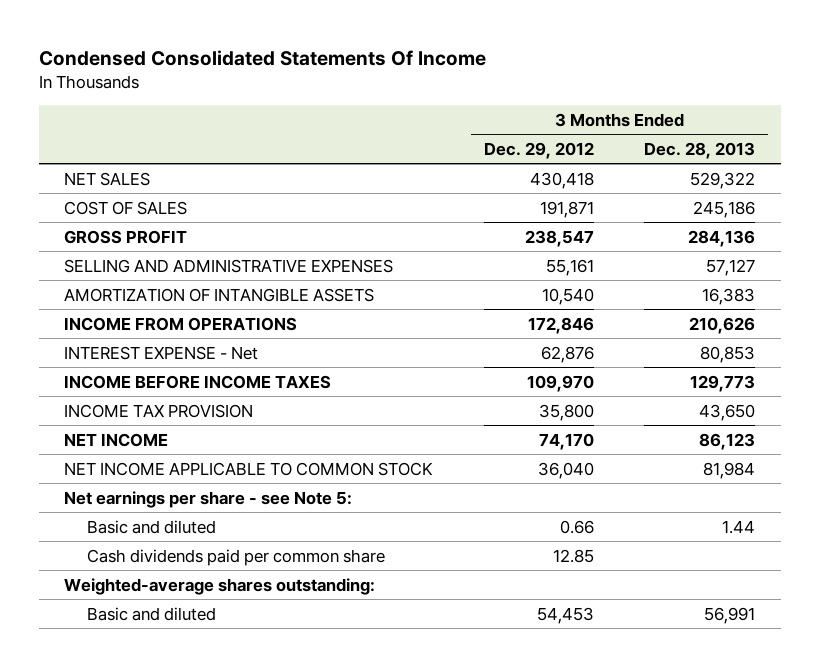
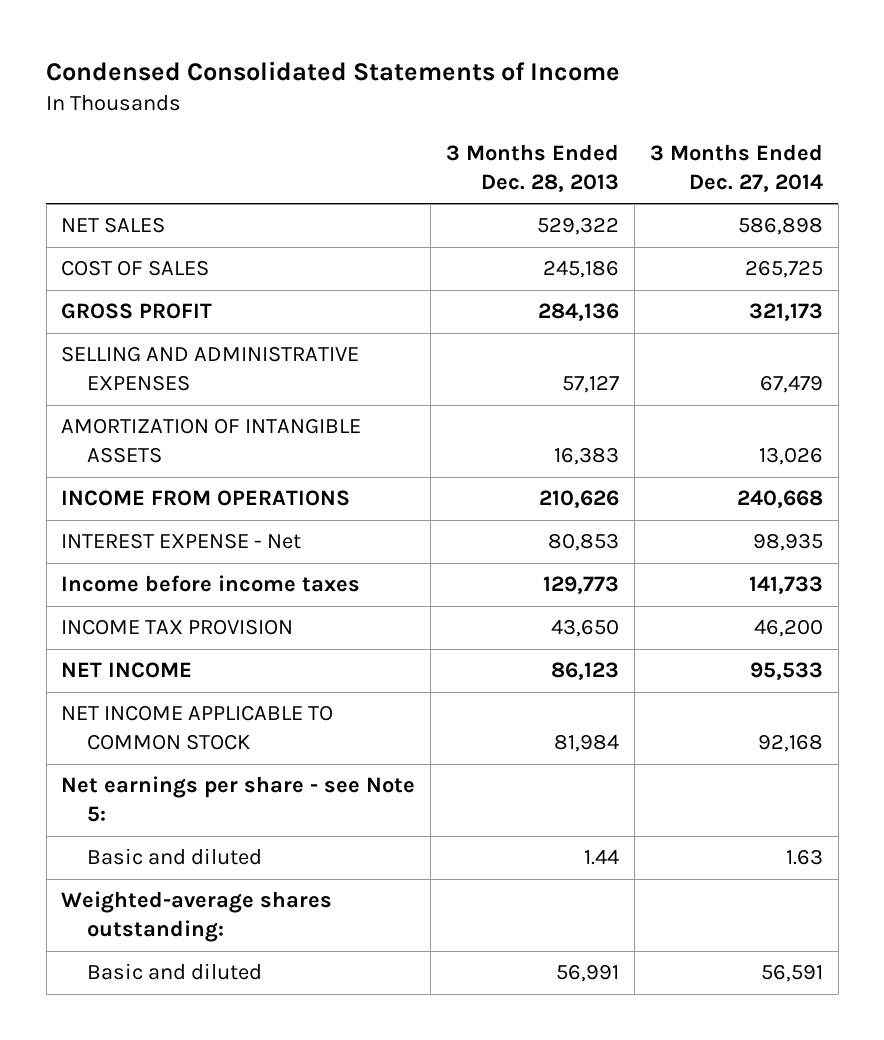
[38,50,486,67] Condensed Consolidated Statements Of Income -> [46,61,621,82] Condensed Consolidated Statements of Income
[483,141,594,159] Dec. 29, 2012 -> none
none -> [649,144,823,192] 3 Months Ended Dec. 27, 2014
[64,374,332,389] INCOME BEFORE INCOME TAXES -> [61,575,361,593] Income before income taxes
[86,548,385,566] Cash dividends paid per common share -> none

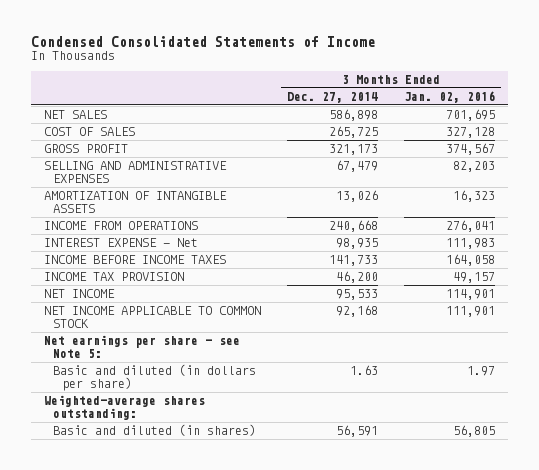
[446,144,620,192] 3 Months Ended Dec. 28, 2013 -> none
none -> [403,90,495,103] Jan. 02, 2016
[61,575,361,593] Income before income taxes -> [44,255,227,265] INCOME BEFORE INCOME TAXES
[86,848,262,866] Basic and diluted -> [53,364,257,392] Basic and diluted (in dollars per share)
[86,963,262,981] Basic and diluted -> [53,424,257,437] Basic and diluted (in shares)

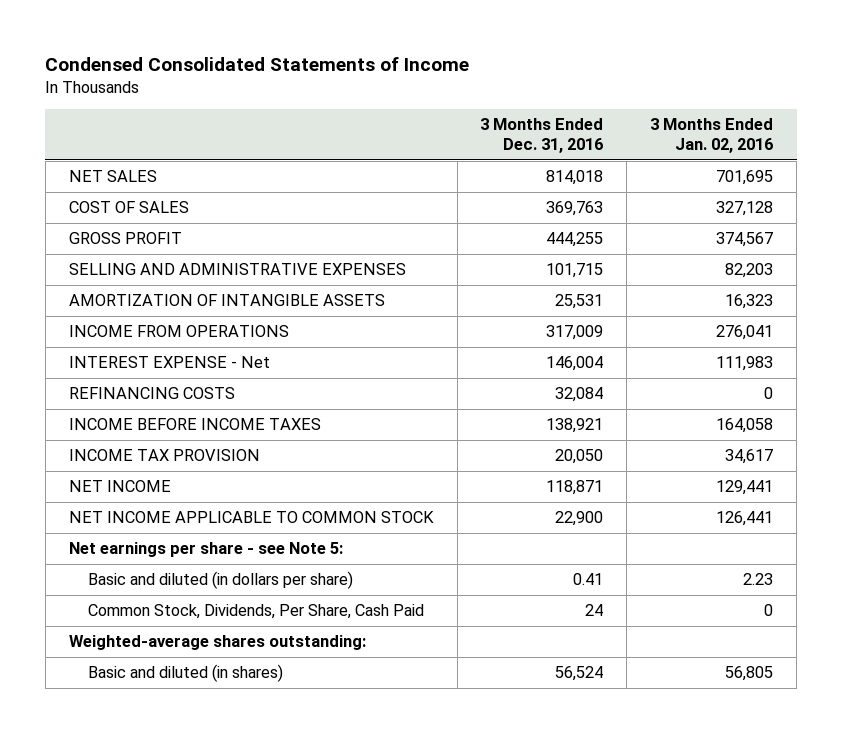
[287,91,379,103] Dec. 27, 2014 -> none
none -> [480,118,604,154] 3 Months Ended Dec. 31, 2016
none -> [68,387,235,400] REFINANCING COSTS
[452,272,495,284] 49,157 -> [725,449,774,465] 34,617
[445,289,495,301] 114,901 -> [716,480,774,496] 129,441
[445,306,495,318] 111,901 -> [716,511,774,527] 126,441
[466,366,495,377] 1.97 -> [743,573,774,586] 2.23
none -> [87,604,424,620] Common Stock, Dividends, Per Share, Cash Paid

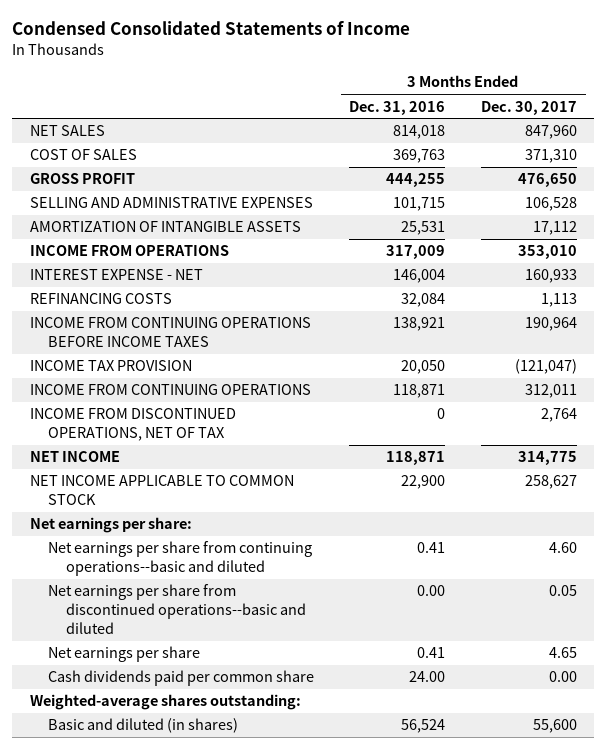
[650,118,774,154] 3 Months Ended Jan. 02, 2016 -> none
none -> [480,100,577,115] Dec. 30, 2017
[68,356,270,369] INTEREST EXPENSE - Net -> [29,269,203,281] INTEREST EXPENSE - NET
[68,418,321,431] INCOME BEFORE INCOME TAXES -> [29,317,311,348] INCOME FROM CONTINUING OPERATIONS BEFORE INCOME TAXES
none -> [29,384,311,396] INCOME FROM CONTINUING OPERATIONS
none -> [29,408,236,442] INCOME FROM DISCONTINUED OPERATIONS, NET OF TAX
[68,542,343,558] Net earnings per share - see Note 5: -> [29,517,192,534] Net earnings per share:
none -> [47,541,312,577] Net earnings per share from continuing operations--basic and diluted
none -> [47,584,307,635] Net earnings per share from discontinued operations--basic and diluted
[87,571,353,590] Basic and diluted (in dollars per share) -> [47,646,200,663] Net earnings per share
[87,604,424,620] Common Stock, Dividends, Per Share, Cash Paid -> [47,670,314,687] Cash dividends paid per common share
[585,604,604,617] 24 -> [409,671,446,683] 24.00

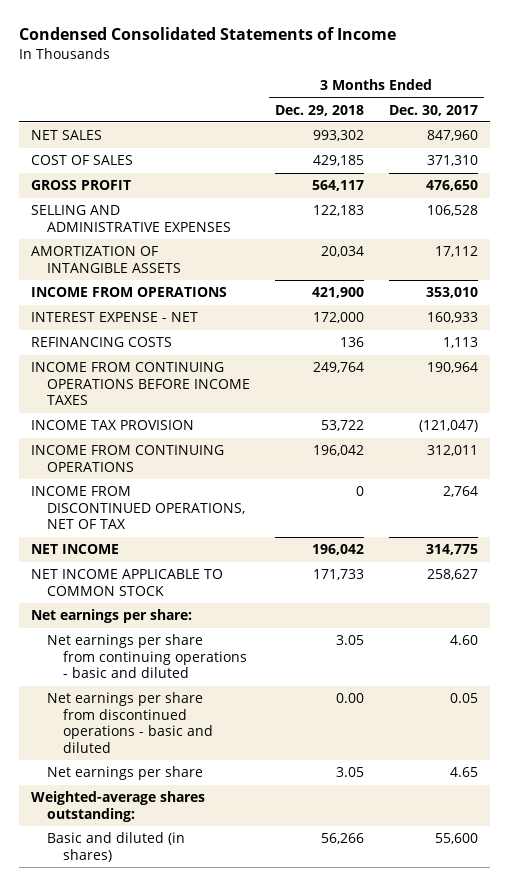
[349,100,446,115] Dec. 31, 2016 -> none
none -> [274,104,364,116] Dec. 29, 2018
[47,541,312,577] Net earnings per share from continuing operations--basic and diluted -> [47,634,248,679] Net earnings per share from continuing operations - basic and diluted
[47,584,307,635] Net earnings per share from discontinued operations--basic and diluted -> [47,692,214,753] Net earnings per share from discontinued operations - basic and diluted
[47,670,314,687] Cash dividends paid per common share -> none

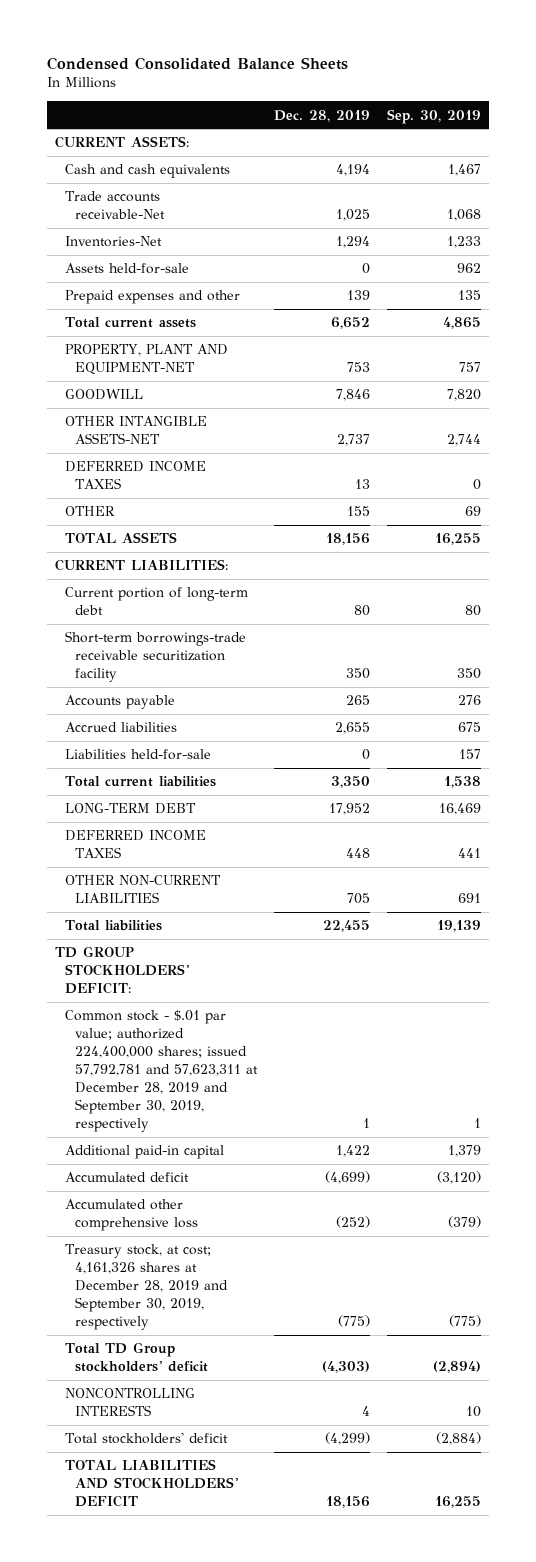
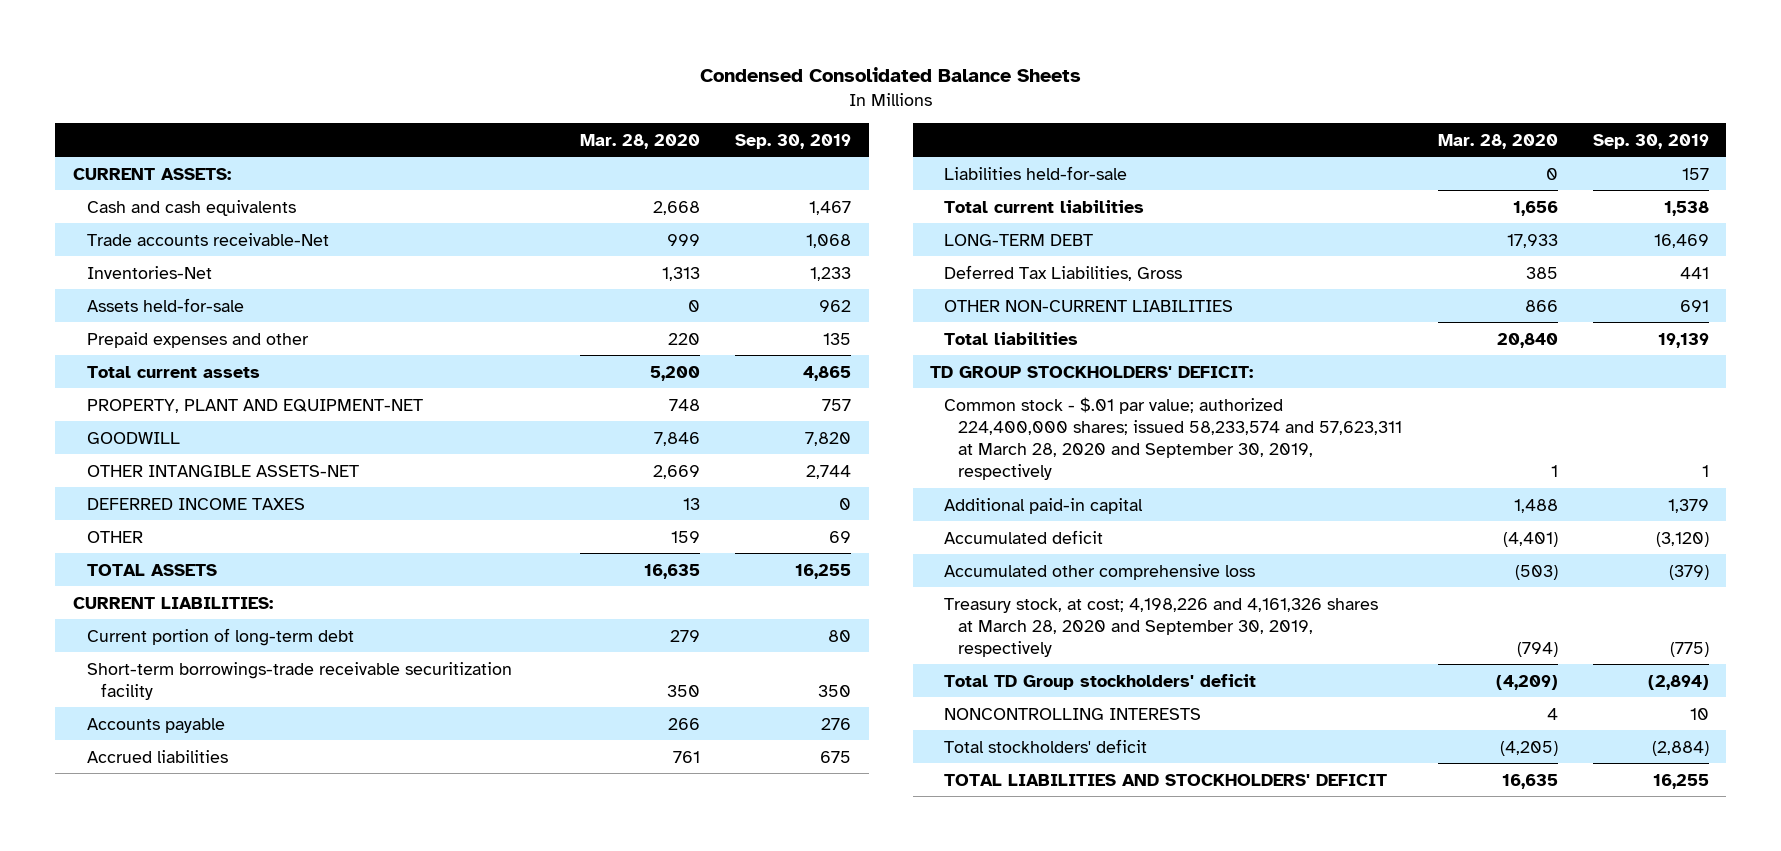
[273,109,370,122] Dec. 28, 2019 -> none
none -> [580,133,701,149] Mar. 28, 2020
[65,830,207,859] DEFERRED INCOME TAXES -> [944,264,1183,281] Deferred Tax Liabilities, Gross
[65,1010,259,1133] Common stock - $.01 par value; authorized 224,400,000 shares; issued 57,792,781 and 57,623,311 at December 28, 2019 and September 30, 2019, respectively -> [944,396,1403,481] Common stock - $.01 par value; authorized 224,400,000 shares; issued 58,233,574 and 57,623,311 at March 28, 2020 and September 30, 2019, respectively
[65,1244,229,1331] Treasury stock, at cost; 4,161,326 shares at December 28, 2019 and September 30, 2019, respectively -> [944,597,1379,657] Treasury stock, at cost; 4,198,226 and 4,161,326 shares at March 28, 2020 and September 30, 2019, respectively

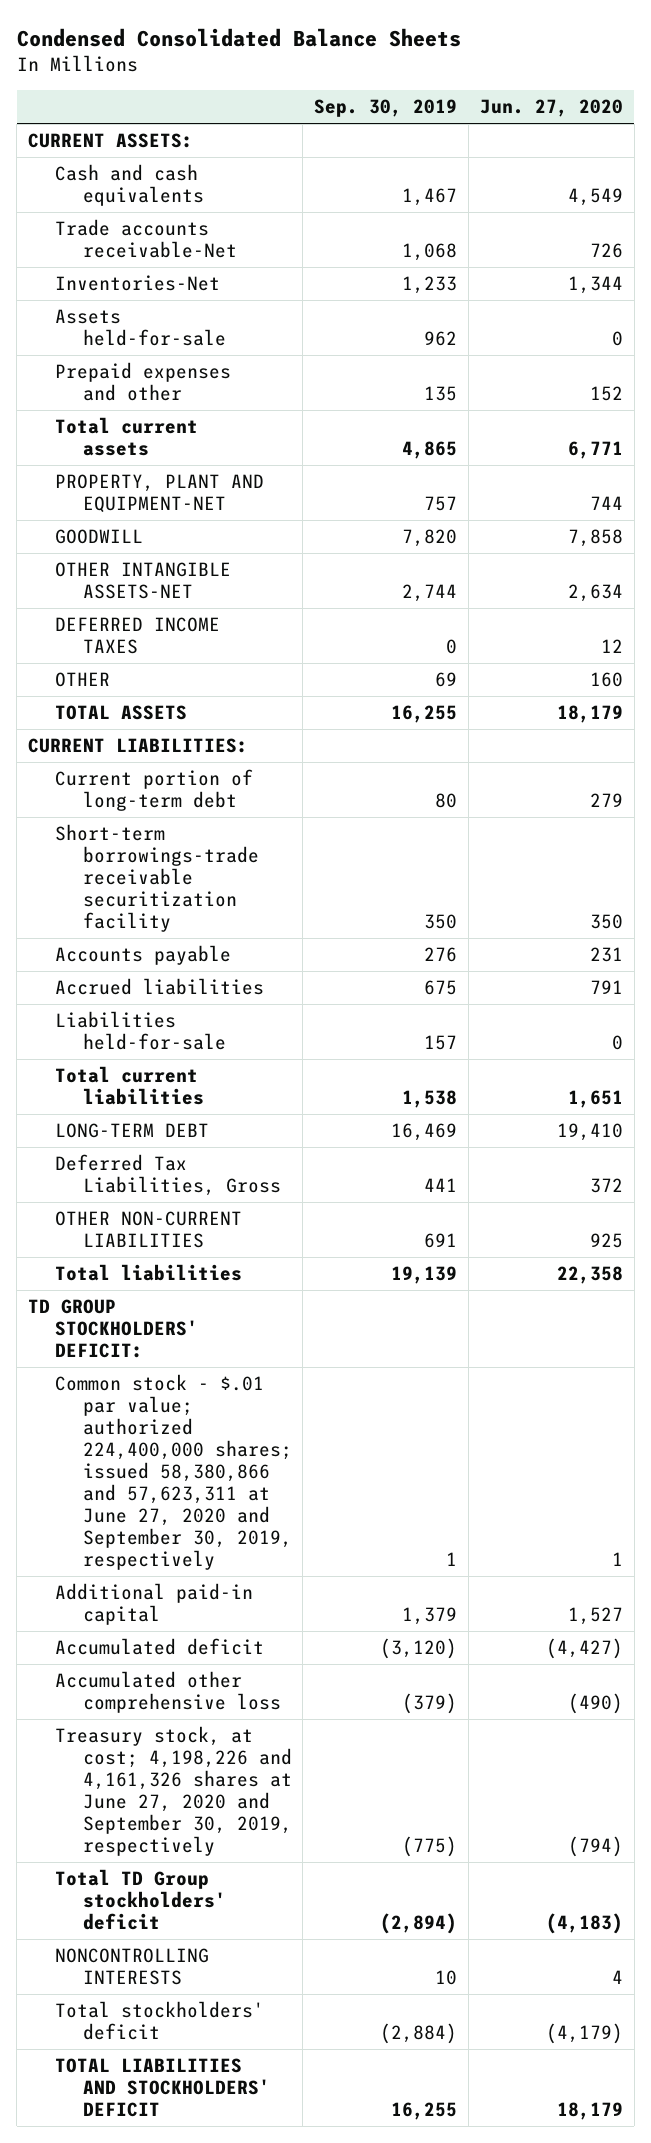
[580,133,701,149] Mar. 28, 2020 -> none
none -> [479,99,623,118] Jun. 27, 2020
[944,396,1403,481] Common stock - $.01 par value; authorized 224,400,000 shares; issued 58,233,574 and 57,623,311 at March 28, 2020 and September 30, 2019, respectively -> [55,1374,292,1570] Common stock - $.01 par value; authorized 224,400,000 shares; issued 58,380,866 and 57,623,311 at June 27, 2020 and September 30, 2019, respectively
[944,597,1379,657] Treasury stock, at cost; 4,198,226 and 4,161,326 shares at March 28, 2020 and September 30, 2019, respectively -> [55,1726,292,1856] Treasury stock, at cost; 4,198,226 and 4,161,326 shares at June 27, 2020 and September 30, 2019, respectively

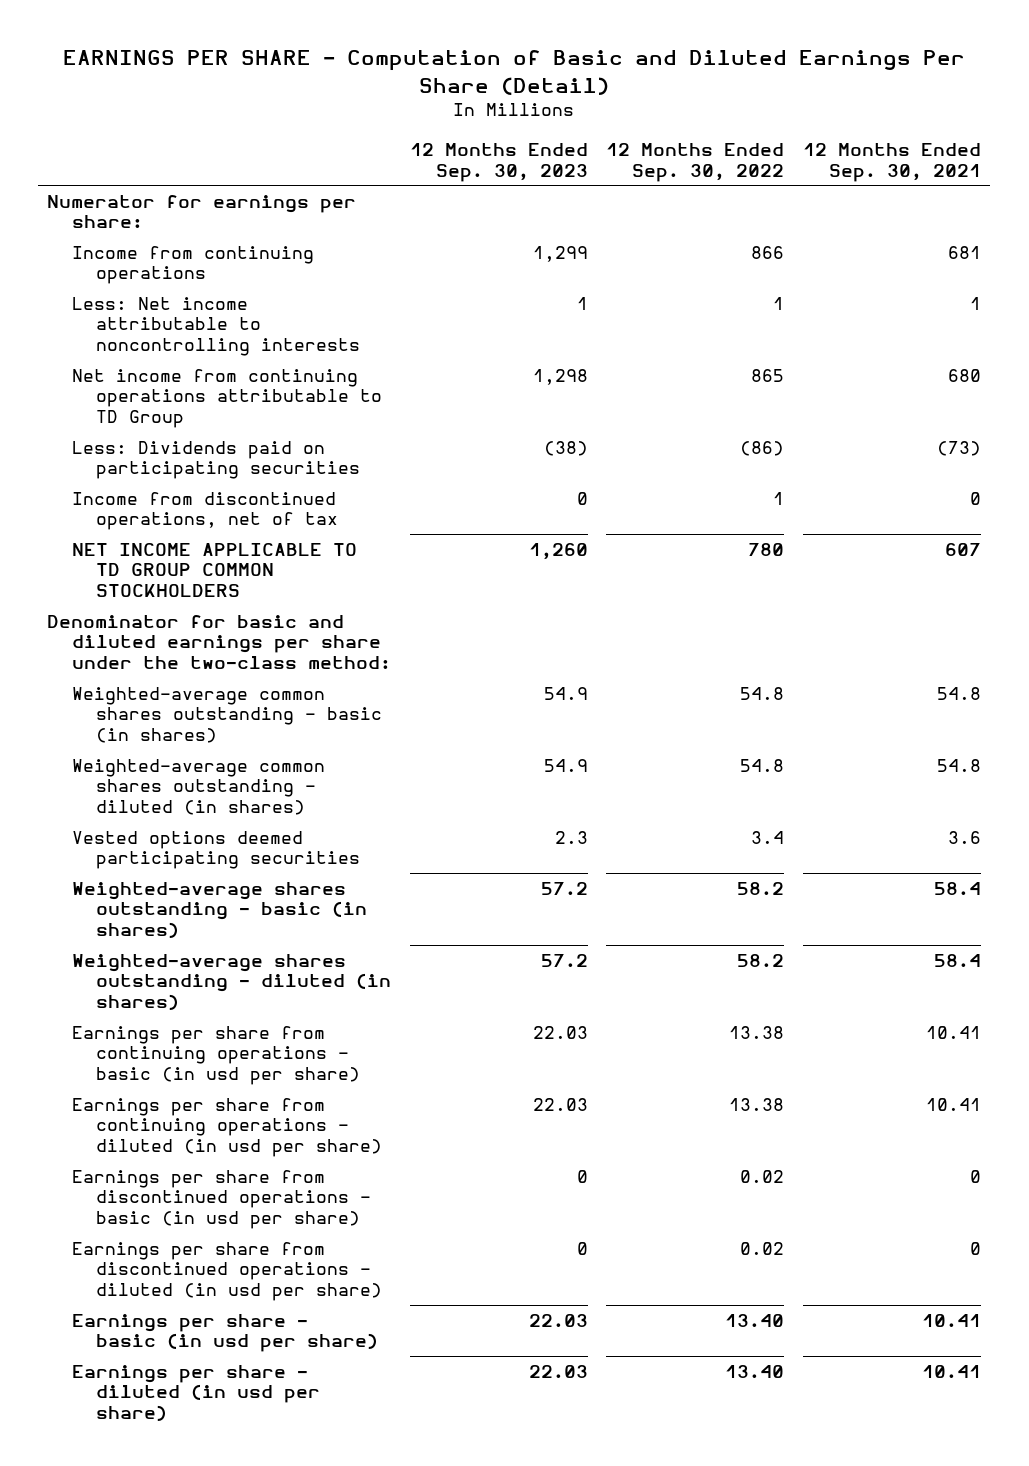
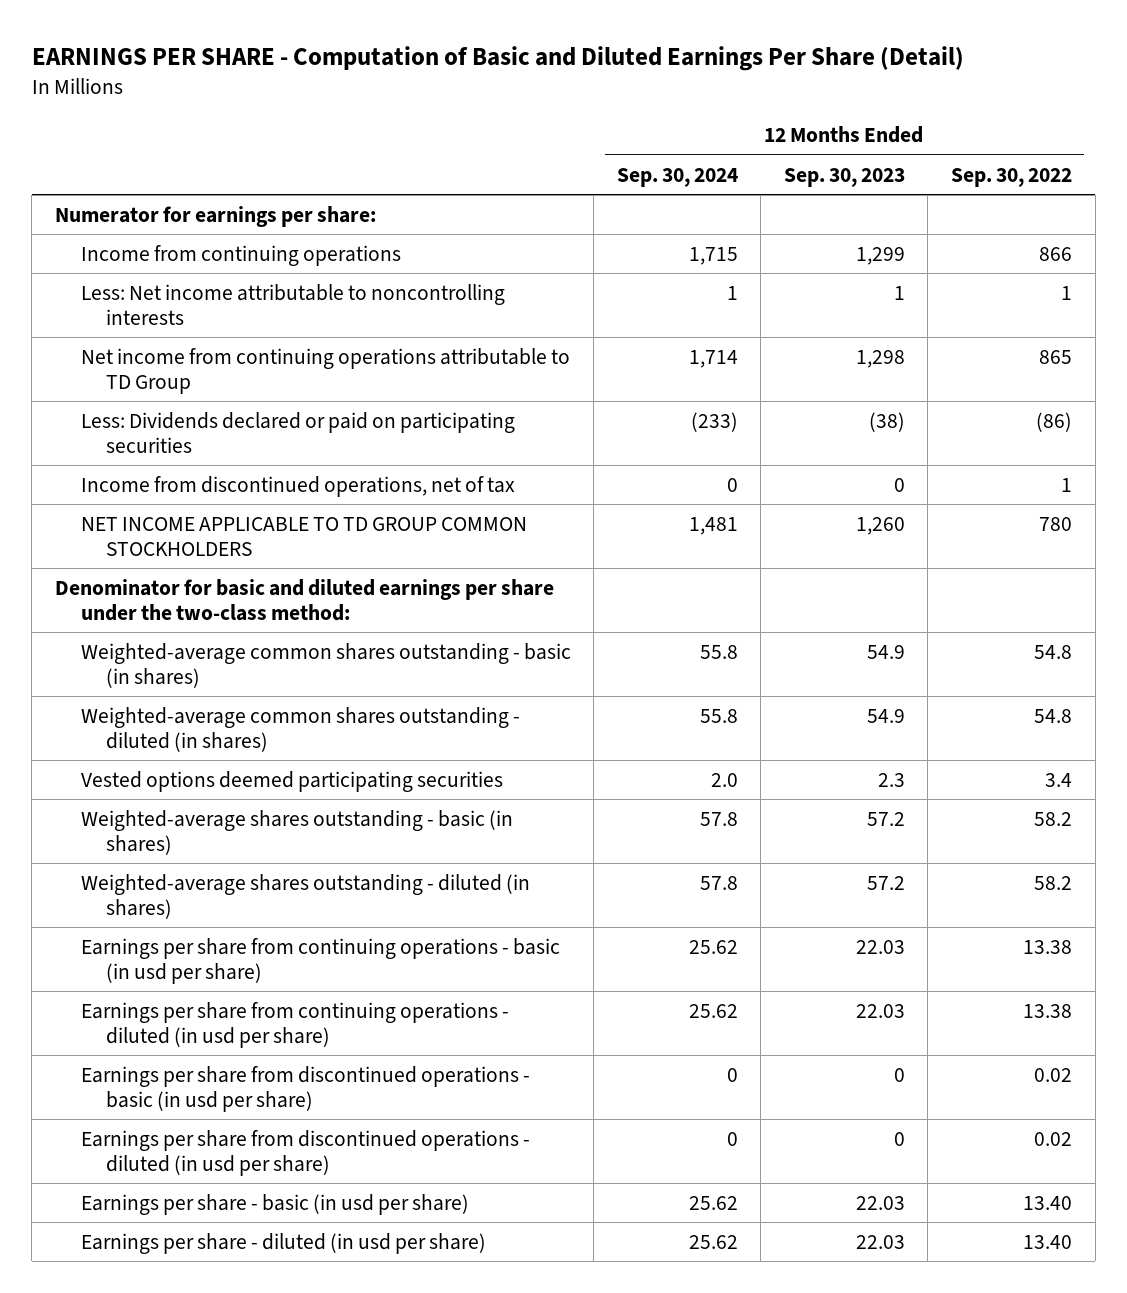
[803,143,982,182] 12 Months Ended Sep. 30, 2021 -> none
none -> [616,167,738,187] Sep. 30, 2024
[71,441,361,480] Less: Dividends paid on participating securities -> [80,411,515,453] Less: Dividends declared or paid on participating securities

